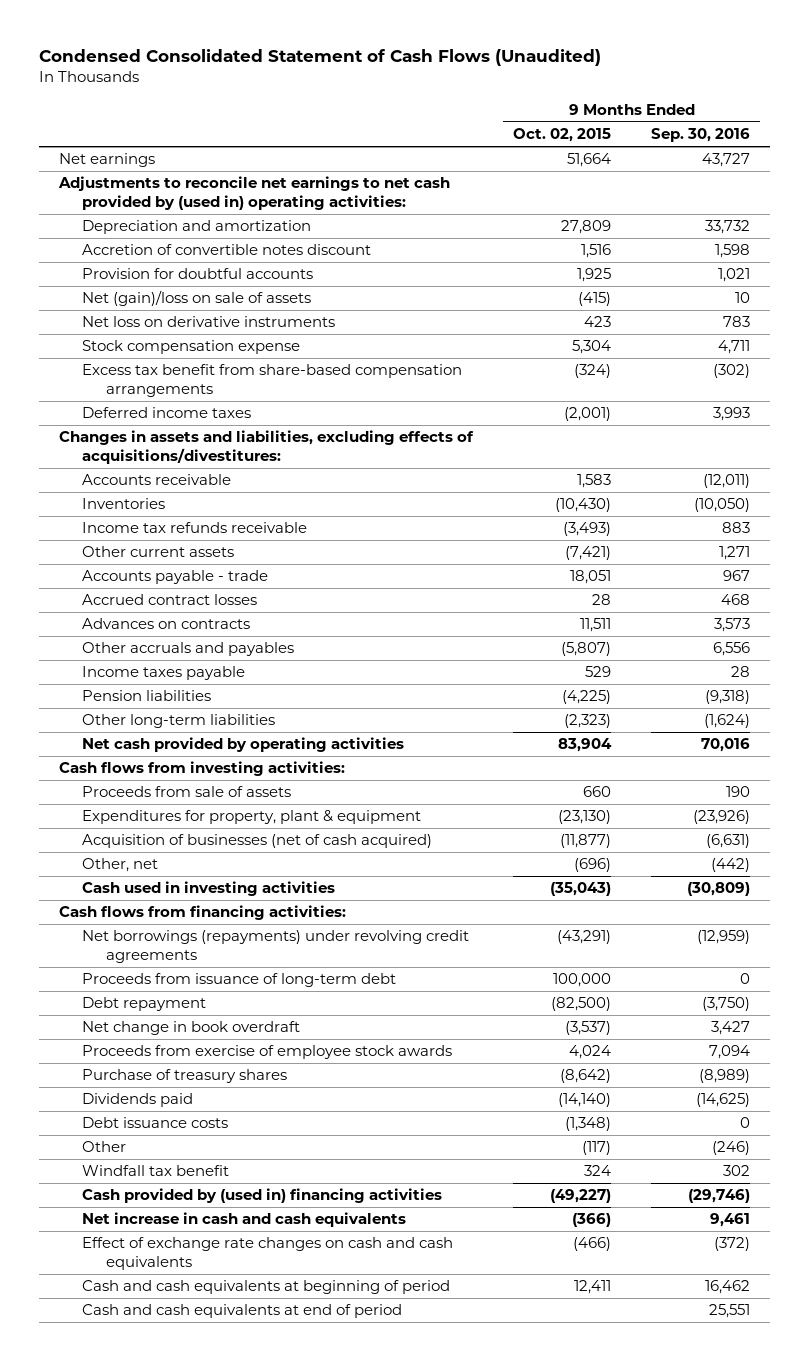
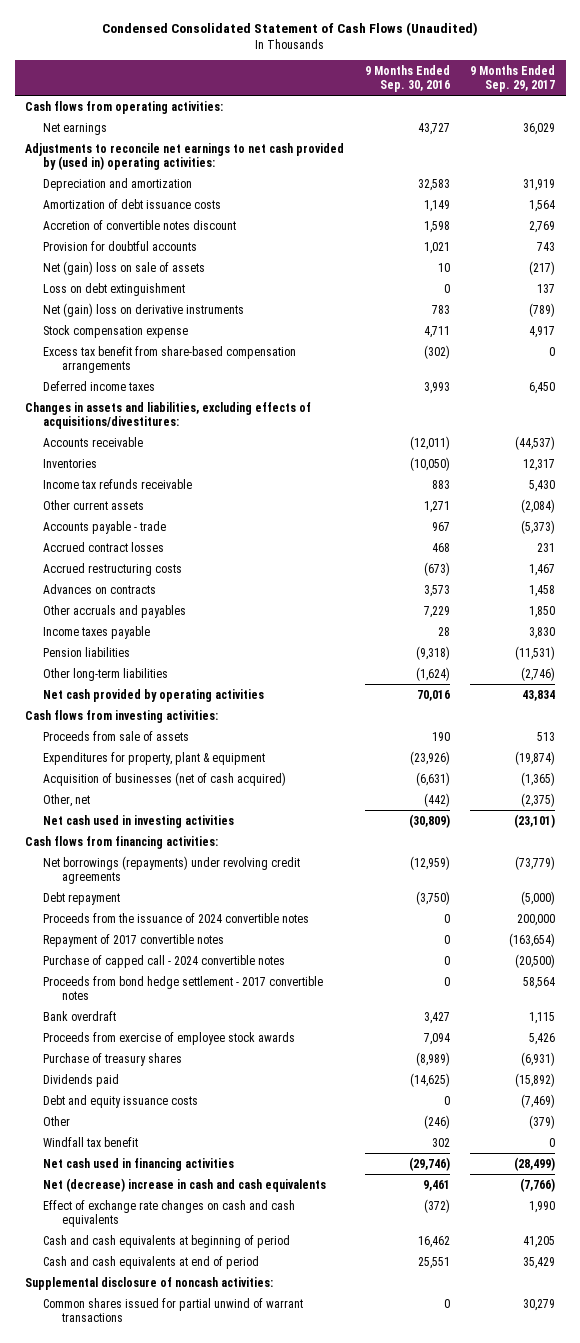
[513,128,612,143] Oct. 02, 2015 -> none
none -> [470,64,556,93] 9 Months Ended Sep. 29, 2017
none -> [24,100,223,114] Cash flows from operating activities:
[705,220,751,235] 33,732 -> [417,178,450,191] 32,583
none -> [43,198,222,209] Amortization of debt issuance costs
[82,290,312,307] Net (gain)/loss on sale of assets -> [43,260,206,275] Net (gain) loss on sale of assets
none -> [43,282,186,296] Loss on debt extinguishment
[82,316,336,328] Net loss on derivative instruments -> [43,302,245,317] Net (gain) loss on derivative instruments
none -> [43,562,183,576] Accrued restructuring costs
[713,642,751,657] 6,556 -> [423,605,450,618] 7,229
[82,881,336,897] Cash used in investing activities -> [43,814,235,828] Net cash used in investing activities
[82,973,397,988] Proceeds from issuance of long-term debt -> none
none -> [43,912,310,923] Proceeds from the issuance of 2024 convertible notes
none -> [43,933,225,947] Repayment of 2017 convertible notes
none -> [43,954,286,968] Purchase of capped call - 2024 convertible notes
none -> [43,975,324,1000] Proceeds from bond hedge settlement - 2017 convertible notes
[82,1021,301,1036] Net change in book overdraft -> [43,1010,117,1021] Bank overdraft
[82,1117,229,1129] Debt issuance costs -> [43,1094,199,1108] Debt and equity issuance costs
[82,1188,443,1204] Cash provided by (used in) financing activities -> [43,1157,235,1171] Net cash used in financing activities
[82,1212,407,1228] Net increase in cash and cash equivalents -> [43,1177,327,1192] Net (decrease) increase in cash and cash equivalents
none -> [24,1276,273,1290] Supplemental disclosure of noncash activities:
none -> [43,1297,304,1322] Common shares issued for partial unwind of warrant transactions

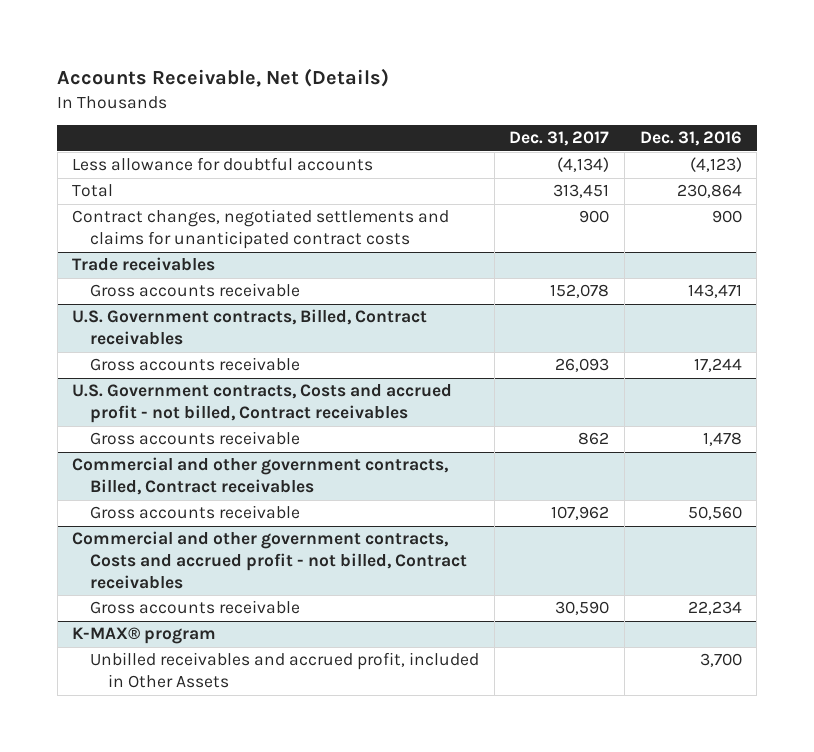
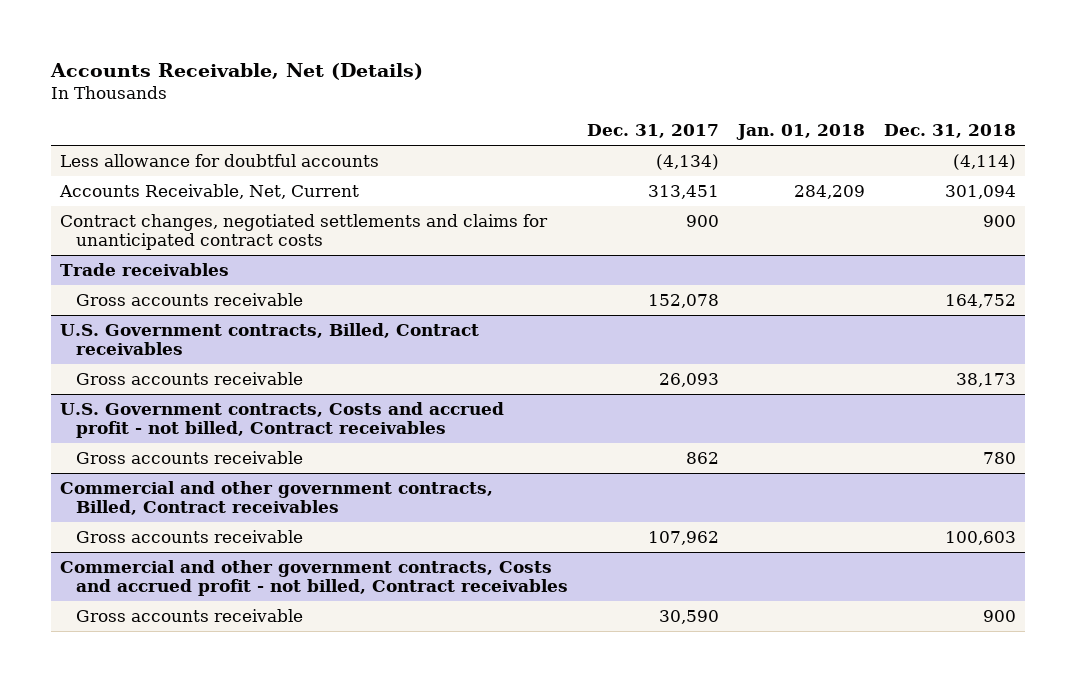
[639,131,742,147] Dec. 31, 2016 -> none
none -> [735,124,865,141] Jan. 01, 2018
none -> [883,124,1016,139] Dec. 31, 2018
[72,184,114,198] Total -> [59,183,360,199] Accounts Receivable, Net, Current
[72,627,217,645] K-MAX® program -> none
[90,652,480,689] Unbilled receivables and accrued profit, included in Other Assets -> none

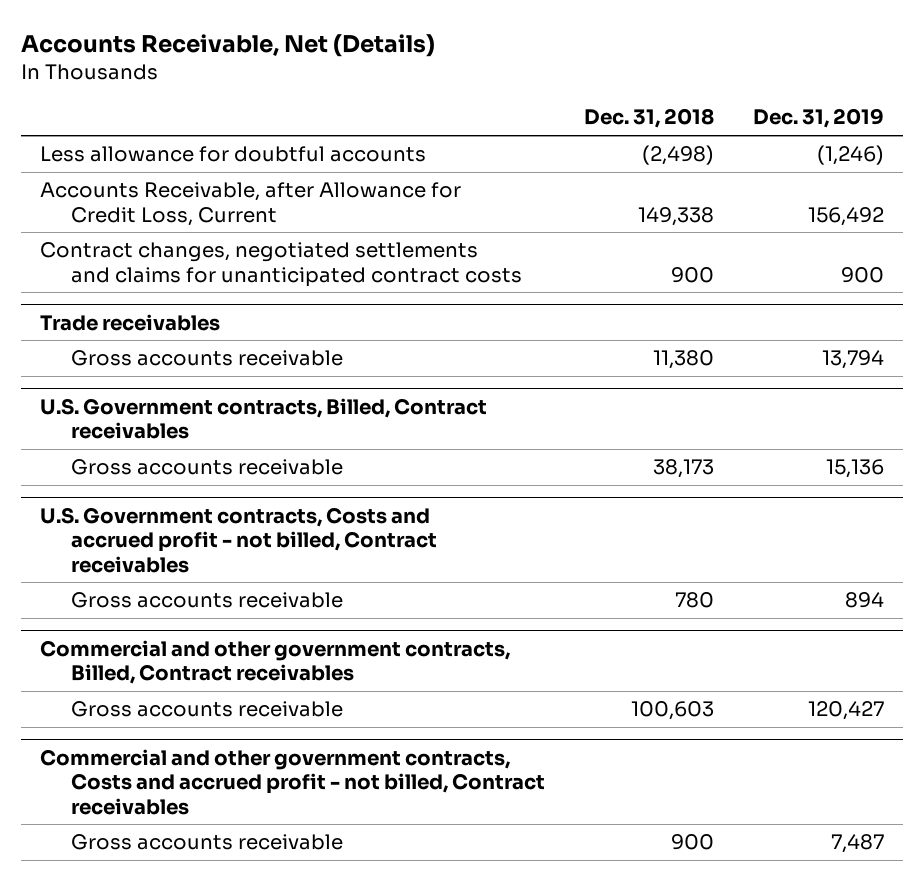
[587,124,720,139] Dec. 31, 2017 -> none
[735,124,865,141] Jan. 01, 2018 -> none
none -> [752,108,884,129] Dec. 31, 2019
[952,153,1016,170] (4,114) -> [642,145,715,166] (2,498)
[59,183,360,199] Accounts Receivable, Net, Current -> [40,182,462,226] Accounts Receivable, after Allowance for Credit Loss, Current
[944,184,1016,199] 301,094 -> [638,206,715,226] 149,338
[944,293,1016,308] 164,752 -> [653,350,715,370] 11,380

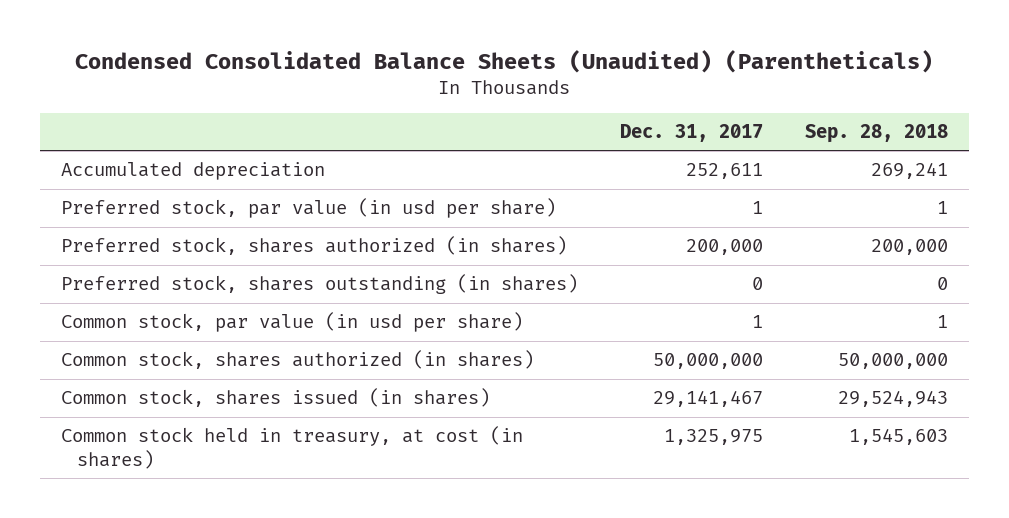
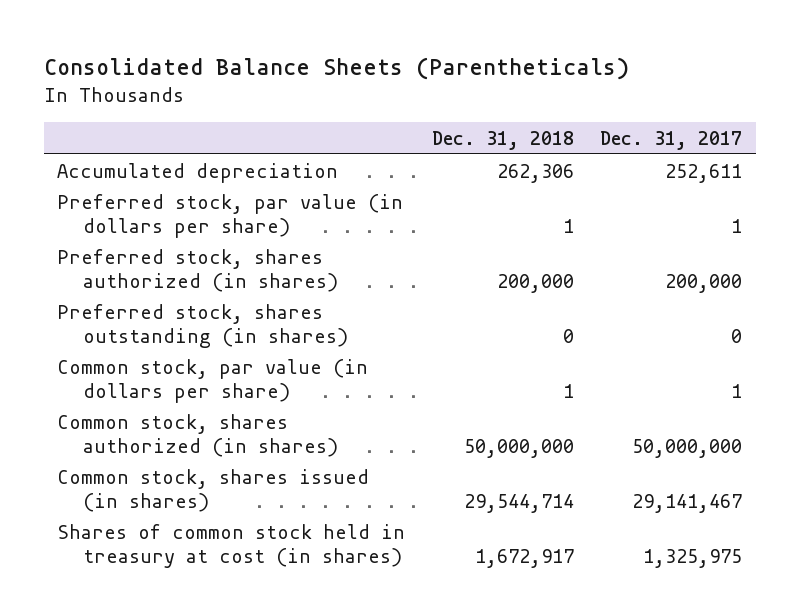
[75,49,934,73] Condensed Consolidated Balance Sheets (Unaudited) (Parentheticals) -> [43,57,629,81] Consolidated Balance Sheets (Parentheticals)
[804,124,948,144] Sep. 28, 2018 -> none
none -> [431,130,574,150] Dec. 31, 2018
[61,198,557,219] Preferred stock, par value (in usd per share) -> [57,193,404,238] Preferred stock, par value (in dollars per share)
[61,312,524,333] Common stock, par value (in usd per share) -> [57,358,369,403] Common stock, par value (in dollars per share)
[61,426,524,470] Common stock held in treasury, at cost (in shares) -> [57,523,406,568] Shares of common stock held in treasury at cost (in shares)

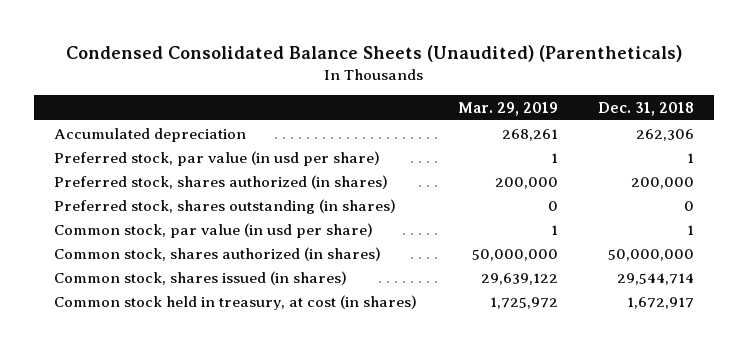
[43,57,629,81] Consolidated Balance Sheets (Parentheticals) -> [66,44,683,62] Condensed Consolidated Balance Sheets (Unaudited) (Parentheticals)
[600,130,743,150] Dec. 31, 2017 -> none
none -> [457,101,558,116] Mar. 29, 2019
[57,193,404,238] Preferred stock, par value (in dollars per share) -> [54,150,381,166] Preferred stock, par value (in usd per share)
[57,358,369,403] Common stock, par value (in dollars per share) -> [54,222,374,238] Common stock, par value (in usd per share)
[57,523,406,568] Shares of common stock held in treasury at cost (in shares) -> [54,294,418,310] Common stock held in treasury, at cost (in shares)

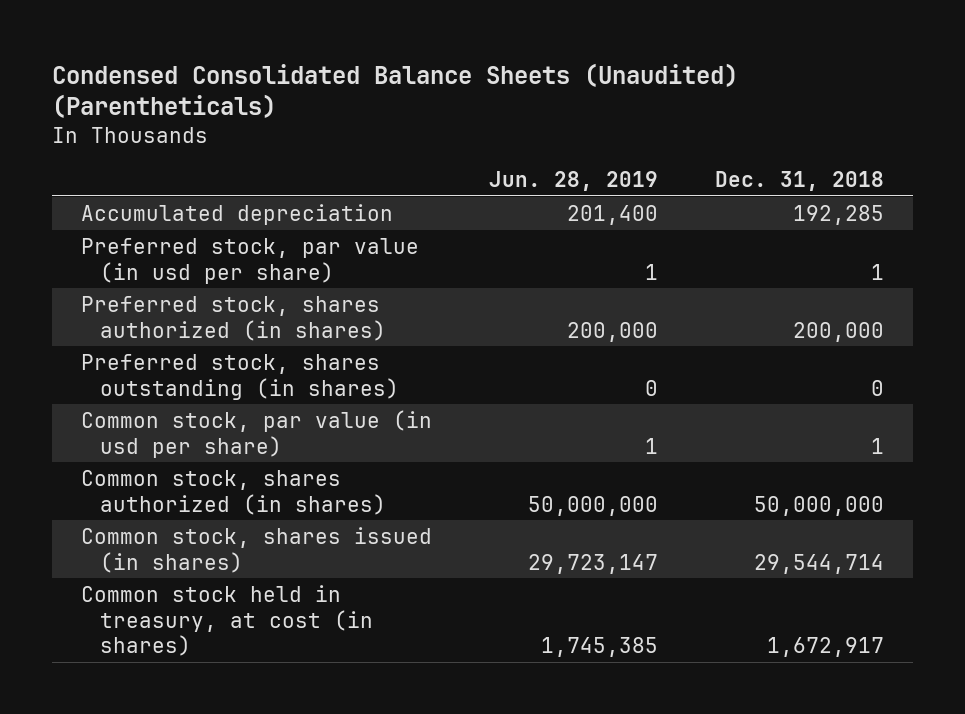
[457,101,558,116] Mar. 29, 2019 -> none
none -> [488,170,658,191] Jun. 28, 2019
[636,128,695,141] 262,306 -> [793,204,885,225] 192,285

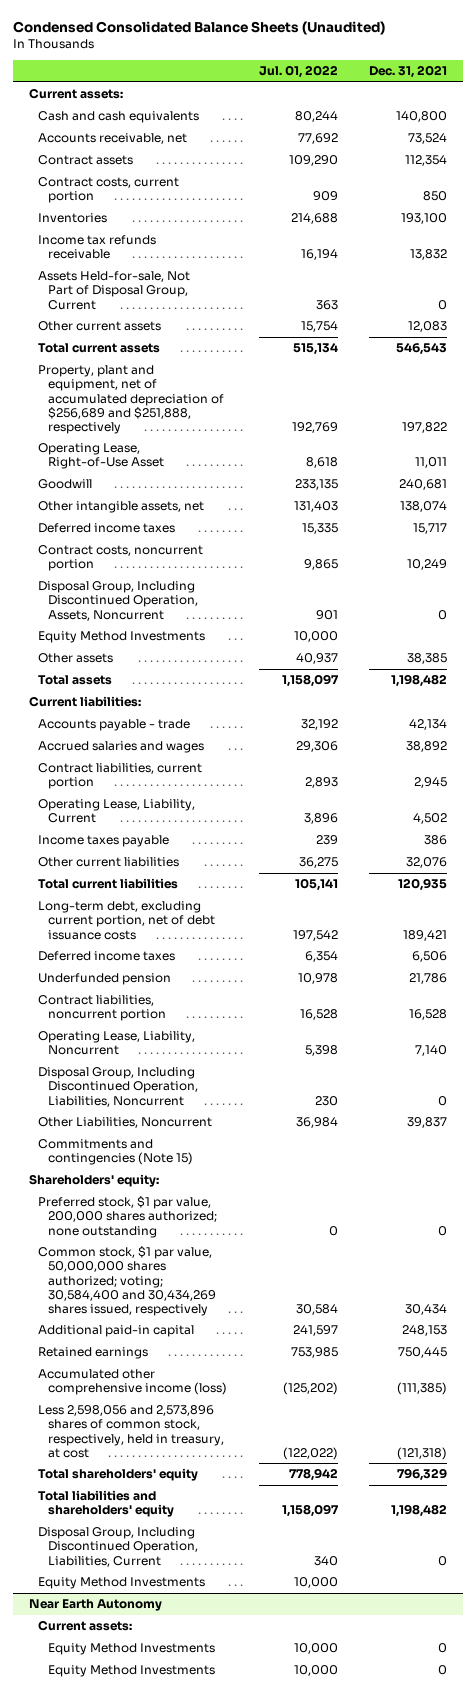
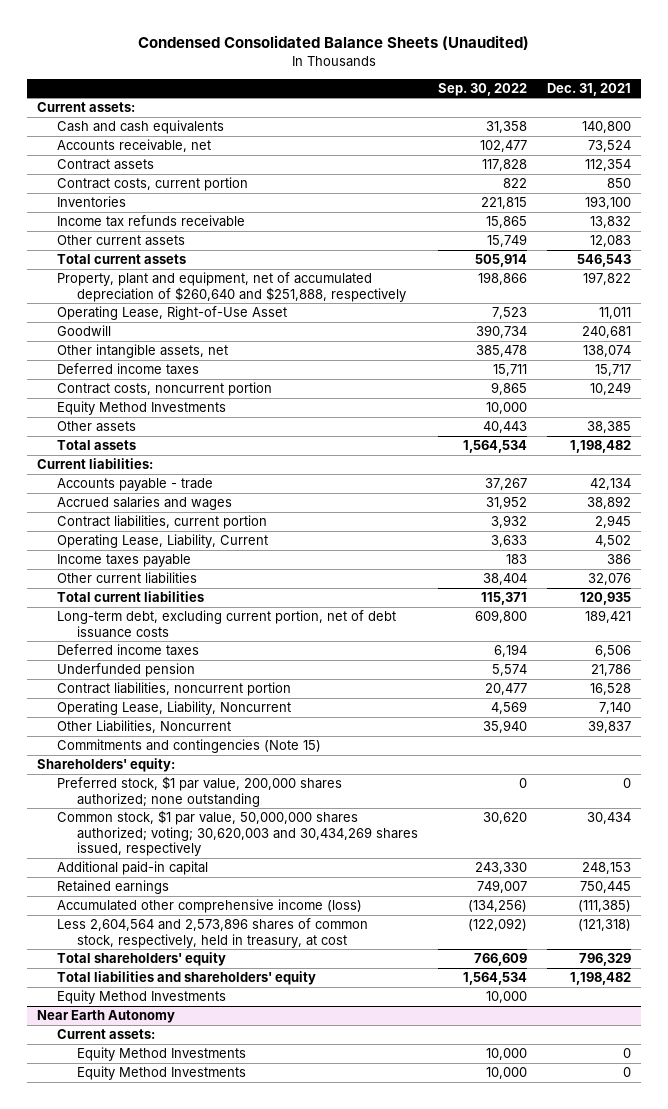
[258,65,338,79] Jul. 01, 2022 -> none
none -> [438,82,528,96] Sep. 30, 2022
[38,271,191,310] Assets Held-for-sale, Not Part of Disposal Group, Current -> none
[38,365,224,434] Property, plant and equipment, net of accumulated depreciation of $256,689 and $251,888, respectively -> [57,272,407,302] Property, plant and equipment, net of accumulated depreciation of $260,640 and $251,888, respectively
[38,581,198,621] Disposal Group, Including Discontinued Operation, Assets, Noncurrent -> none
[38,1067,198,1107] Disposal Group, Including Discontinued Operation, Liabilities, Noncurrent -> none
[38,1246,216,1316] Common stock, $1 par value, 50,000,000 shares authorized; voting; 30,584,400 and 30,434,269 shares issued, respectively -> [57,810,419,857] Common stock, $1 par value, 50,000,000 shares authorized; voting; 30,620,003 and 30,434,269 shares issued, respectively
[38,1405,224,1458] Less 2,598,056 and 2,573,896 shares of common stock, respectively, held in treasury, at cost -> [57,918,369,948] Less 2,604,564 and 2,573,896 shares of common stock, respectively, held in treasury, at cost
[38,1527,198,1567] Disposal Group, Including Discontinued Operation, Liabilities, Current -> none

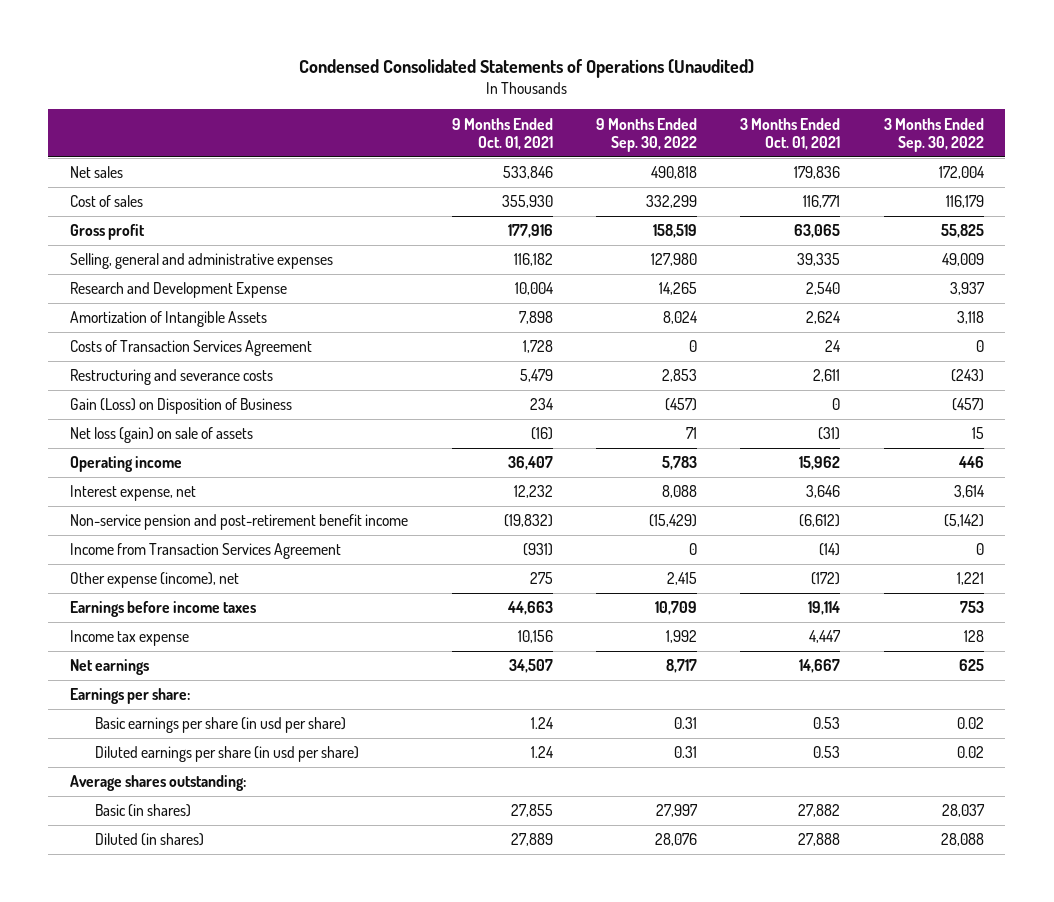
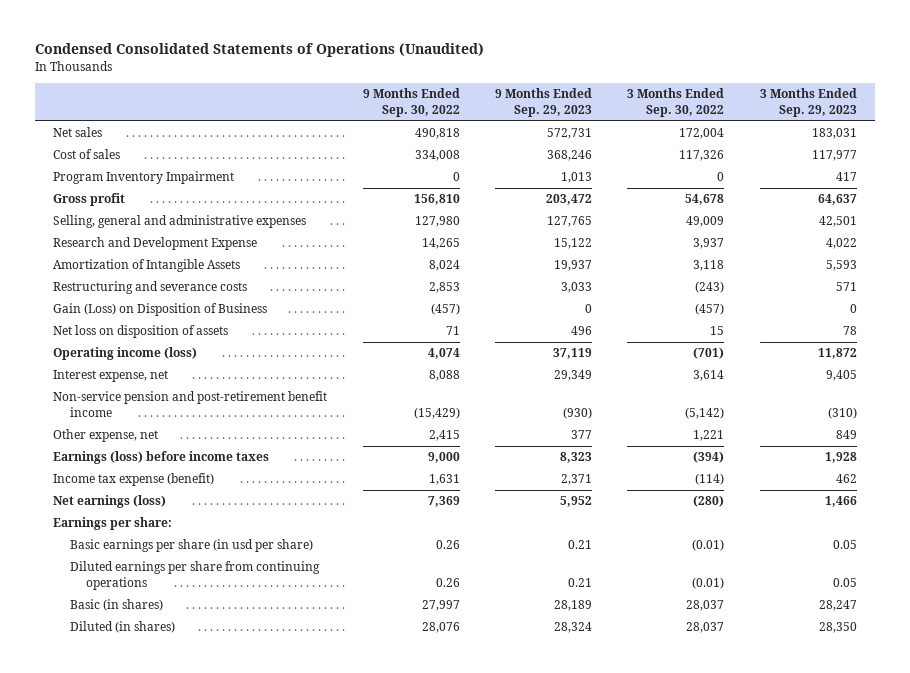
[451,117,553,150] 9 Months Ended Oct. 01, 2021 -> none
[740,117,841,150] 3 Months Ended Oct. 01, 2021 -> none
none -> [495,88,593,118] 9 Months Ended Sep. 29, 2023
none -> [759,88,857,118] 3 Months Ended Sep. 29, 2023
[645,195,697,209] 332,299 -> [414,150,460,162] 334,008
[945,195,984,209] 116,179 -> [679,150,725,162] 117,326
none -> [53,171,235,185] Program Inventory Impairment
[652,224,697,239] 158,519 -> [413,194,460,206] 156,810
[940,224,984,239] 55,825 -> [685,194,725,206] 54,678
[70,340,313,357] Costs of Transaction Services Agreement -> none
[70,427,254,444] Net loss (gain) on sale of assets -> [53,325,229,339] Net loss on disposition of assets
[70,456,183,473] Operating income -> [53,347,198,361] Operating income (loss)
[661,456,697,471] 5,783 -> [427,348,460,360] 4,074
[957,456,984,469] 446 -> [693,347,725,360] (701)
[70,543,342,560] Income from Transaction Services Agreement -> none
[70,572,240,589] Other expense (income), net -> [53,429,159,443] Other expense, net
[70,601,257,618] Earnings before income taxes -> [53,451,270,465] Earnings (loss) before income taxes
[654,601,697,616] 10,709 -> [427,452,460,464] 9,000
[959,601,984,614] 753 -> [693,451,725,464] (394)
[70,630,190,647] Income tax expense -> [53,473,215,487] Income tax expense (benefit)
[665,630,697,644] 1,992 -> [428,474,460,486] 1,631
[963,630,984,643] 128 -> [695,473,725,486] (114)
[70,659,150,676] Net earnings -> [53,495,167,509] Net earnings (loss)
[665,659,697,674] 8,717 -> [427,496,460,508] 7,369
[958,659,984,672] 625 -> [693,495,725,508] (280)
[94,746,359,763] Diluted earnings per share (in usd per share) -> none
[70,775,247,792] Average shares outstanding: -> none
[673,717,697,730] 0.31 -> [435,540,460,550] 0.26
[956,717,984,730] 0.02 -> [692,539,725,552] (0.01)
none -> [69,561,320,591] Diluted earnings per share from continuing operations
[940,833,984,847] 28,088 -> [686,622,725,634] 28,037

